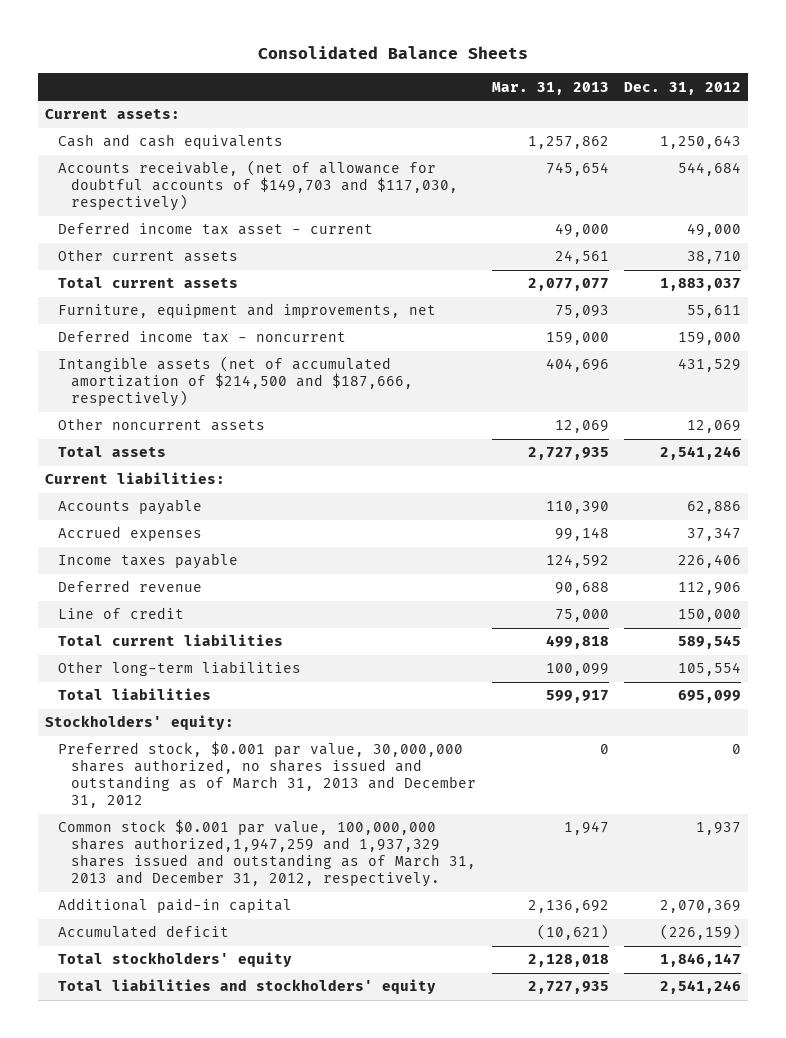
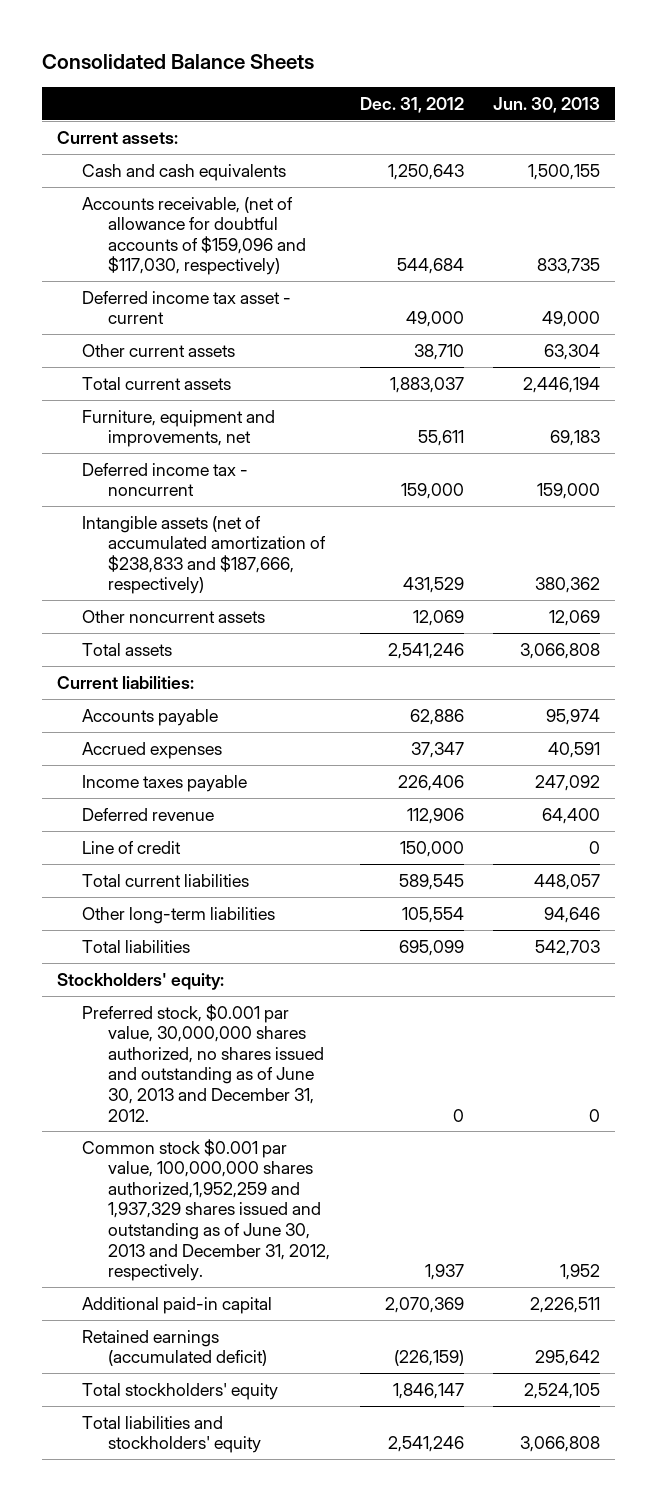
[491,81,609,95] Mar. 31, 2013 -> none
none -> [493,96,601,113] Jun. 30, 2013
[58,160,459,212] Accounts receivable, (net of allowance for doubtful accounts of $149,703 and $117,030, respectively) -> [82,196,306,276] Accounts receivable, (net of allowance for doubtful accounts of $159,096 and $117,030, respectively)
[58,356,414,408] Intangible assets (net of accumulated amortization of $214,500 and $187,666, respectively) -> [82,515,326,595] Intangible assets (net of accumulated amortization of $238,833 and $187,666, respectively)
[58,741,477,809] Preferred stock, $0.001 par value, 30,000,000 shares authorized, no shares issued and outstanding as of March 31, 2013 and December 31, 2012 -> [82,1003,324,1122] Preferred stock, $0.001 par value, 30,000,000 shares authorized, no shares issued and outstanding as of June 30, 2013 and December 31, 2012.
[58,819,477,888] Common stock $0.001 par value, 100,000,000 shares authorized,1,947,259 and 1,937,329 shares issued and outstanding as of March 31, 2013 and December 31, 2012, respectively. -> [82,1138,330,1282] Common stock $0.001 par value, 100,000,000 shares authorized,1,952,259 and 1,937,329 shares issued and outstanding as of June 30, 2013 and December 31, 2012, respectively.
[58,925,230,939] Accumulated deficit -> [82,1329,267,1367] Retained earnings (accumulated deficit)

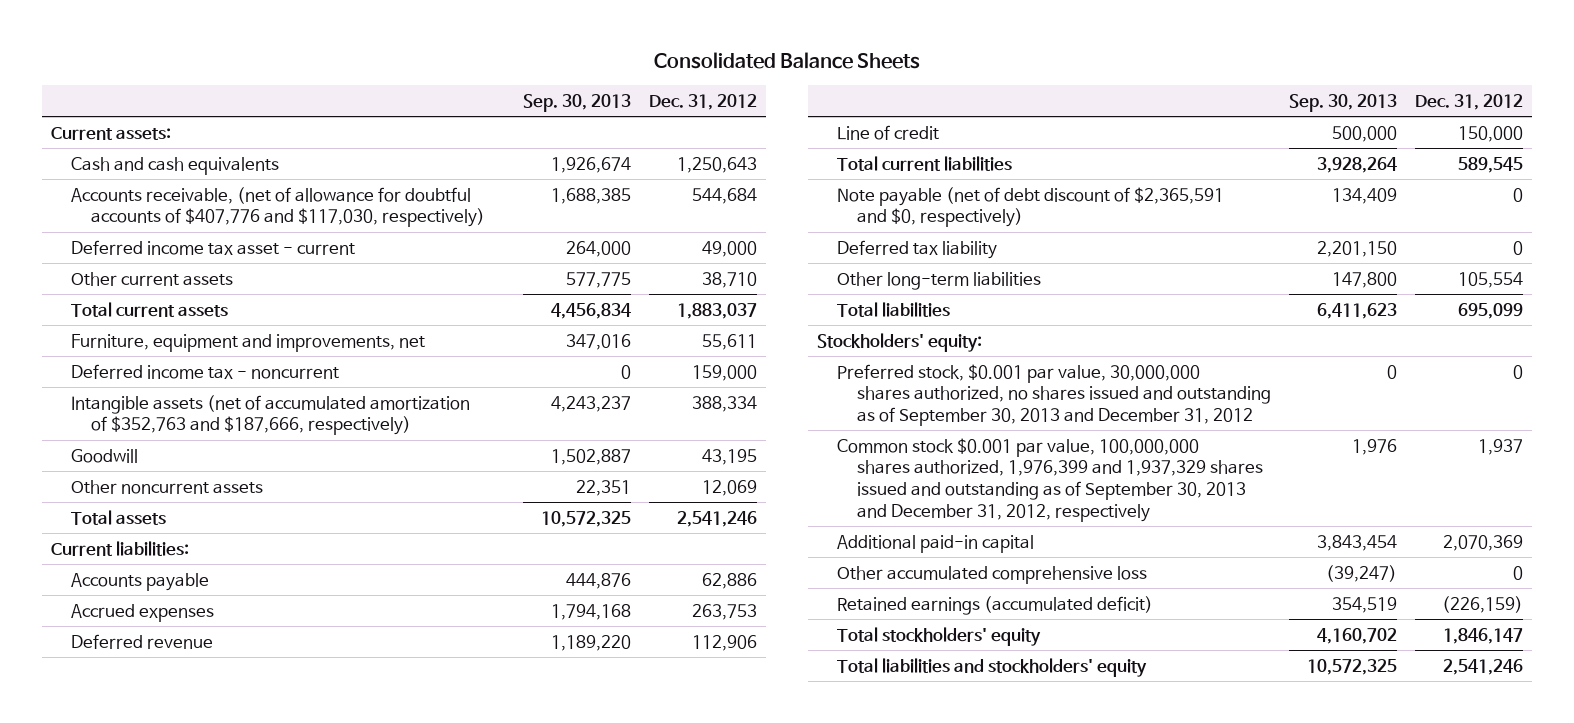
[493,96,601,113] Jun. 30, 2013 -> none
none -> [523,93,632,112] Sep. 30, 2013
[82,196,306,276] Accounts receivable, (net of allowance for doubtful accounts of $159,096 and $117,030, respectively) -> [71,186,486,228] Accounts receivable, (net of allowance for doubtful accounts of $407,776 and $117,030, respectively)
[82,515,326,595] Intangible assets (net of accumulated amortization of $238,833 and $187,666, respectively) -> [71,394,471,436] Intangible assets (net of accumulated amortization of $352,763 and $187,666, respectively)
[402,577,464,594] 431,529 -> [692,395,758,412] 388,334
none -> [71,448,139,463] Goodwill
[82,774,248,792] Income taxes payable -> none
[410,741,464,758] 37,347 -> [692,603,758,620] 263,753
none -> [837,186,1225,228] Note payable (net of debt discount of $2,365,591 and $0, respectively)
none -> [837,239,998,259] Deferred tax liability
[82,1003,324,1122] Preferred stock, $0.001 par value, 30,000,000 shares authorized, no shares issued and outstanding as of June 30, 2013 and December 31, 2012. -> [837,363,1272,426] Preferred stock, $0.001 par value, 30,000,000 shares authorized, no shares issued and outstanding as of September 30, 2013 and December 31, 2012
[82,1138,330,1282] Common stock $0.001 par value, 100,000,000 shares authorized,1,952,259 and 1,937,329 shares issued and outstanding as of June 30, 2013 and December 31, 2012, respectively. -> [837,437,1264,522] Common stock $0.001 par value, 100,000,000 shares authorized, 1,976,399 and 1,937,329 shares issued and outstanding as of September 30, 2013 and December 31, 2012, respectively
none -> [837,565,1148,584] Other accumulated comprehensive loss

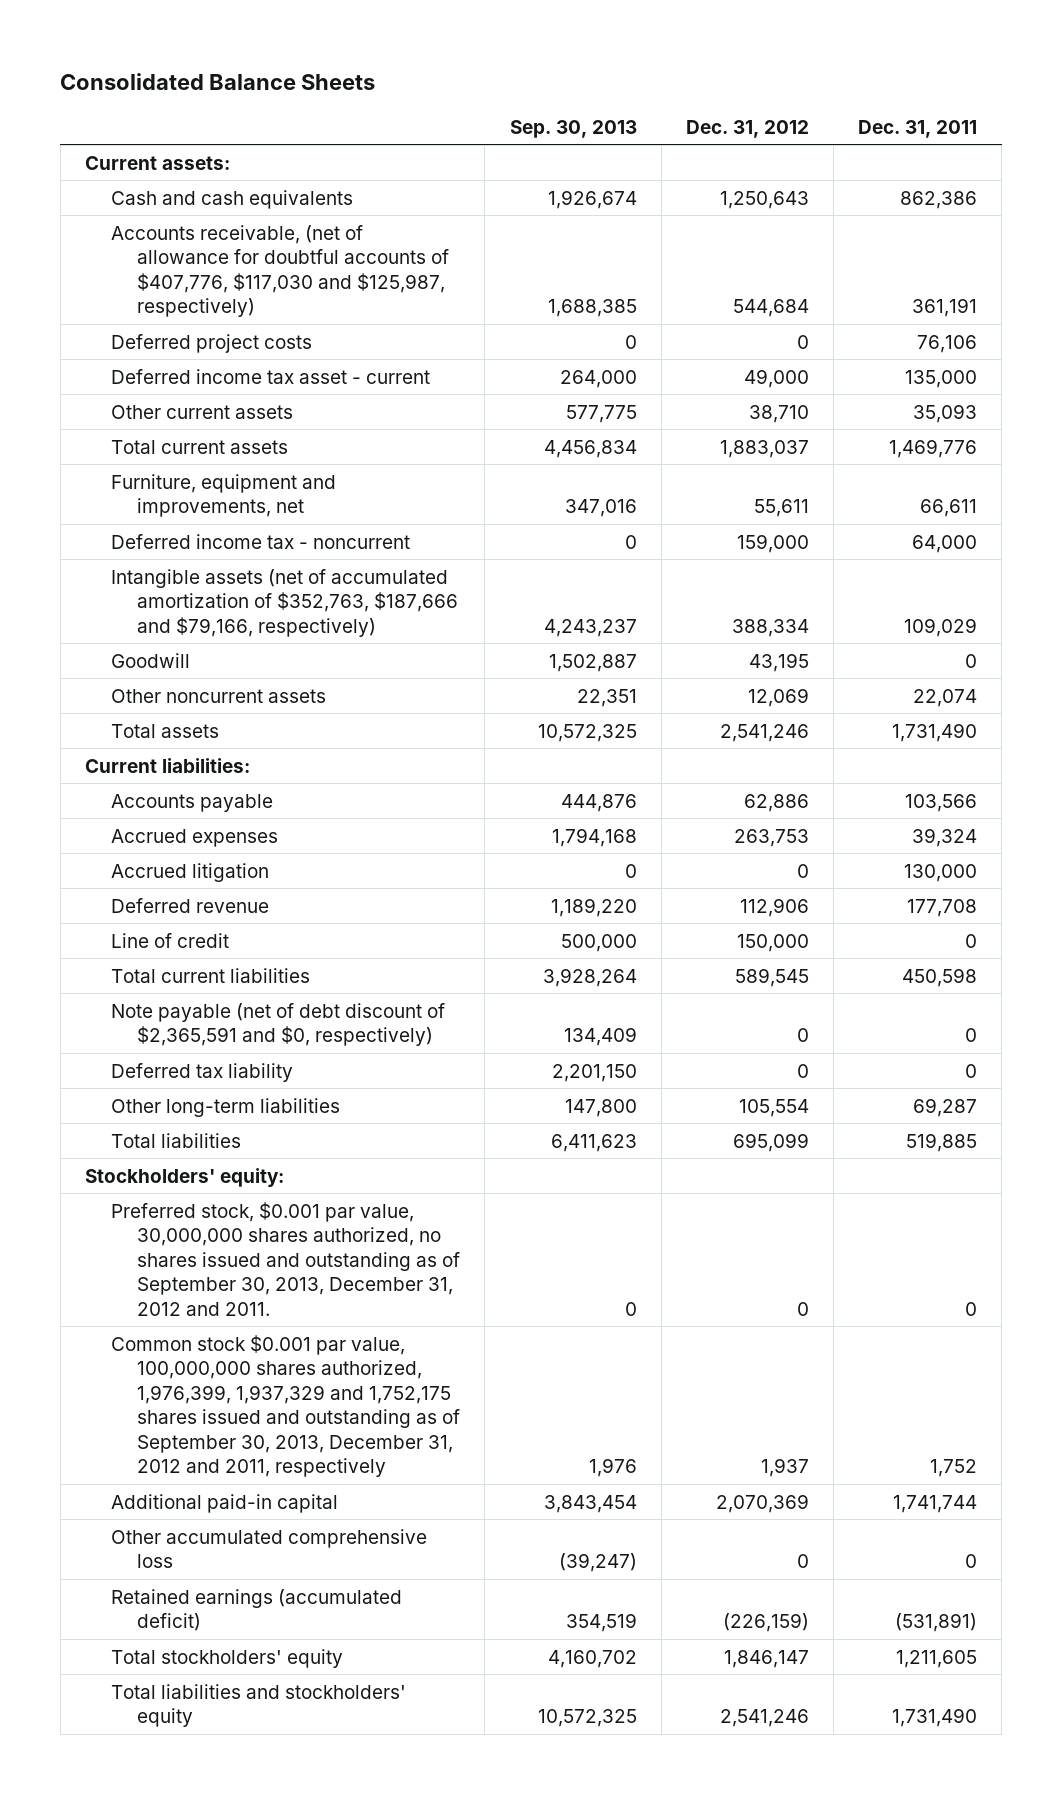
none -> [858,119,978,138] Dec. 31, 2011
[71,186,486,228] Accounts receivable, (net of allowance for doubtful accounts of $407,776 and $117,030, respectively) -> [111,224,450,318] Accounts receivable, (net of allowance for doubtful accounts of $407,776, $117,030 and $125,987, respectively)
none -> [111,333,313,353] Deferred project costs
[71,394,471,436] Intangible assets (net of accumulated amortization of $352,763 and $187,666, respectively) -> [111,568,459,637] Intangible assets (net of accumulated amortization of $352,763, $187,666 and $79,166, respectively)
none -> [111,862,270,882] Accrued litigation
[837,363,1272,426] Preferred stock, $0.001 par value, 30,000,000 shares authorized, no shares issued and outstanding as of September 30, 2013 and December 31, 2012 -> [111,1201,461,1316] Preferred stock, $0.001 par value, 30,000,000 shares authorized, no shares issued and outstanding as of September 30, 2013, December 31, 2012 and 2011.
[837,437,1264,522] Common stock $0.001 par value, 100,000,000 shares authorized, 1,976,399 and 1,937,329 shares issued and outstanding as of September 30, 2013 and December 31, 2012, respectively -> [111,1334,461,1478] Common stock $0.001 par value, 100,000,000 shares authorized, 1,976,399, 1,937,329 and 1,752,175 shares issued and outstanding as of September 30, 2013, December 31, 2012 and 2011, respectively

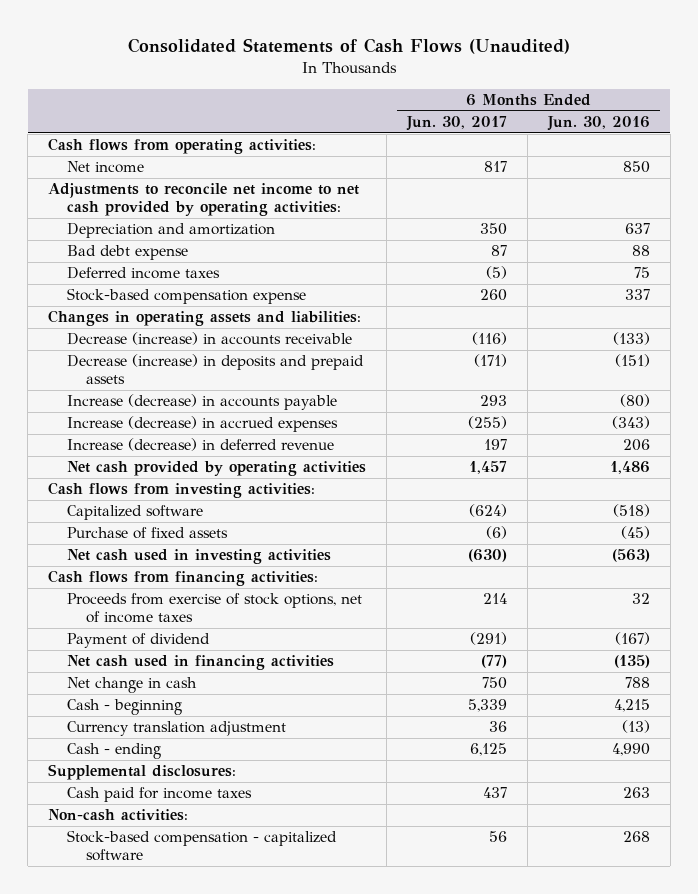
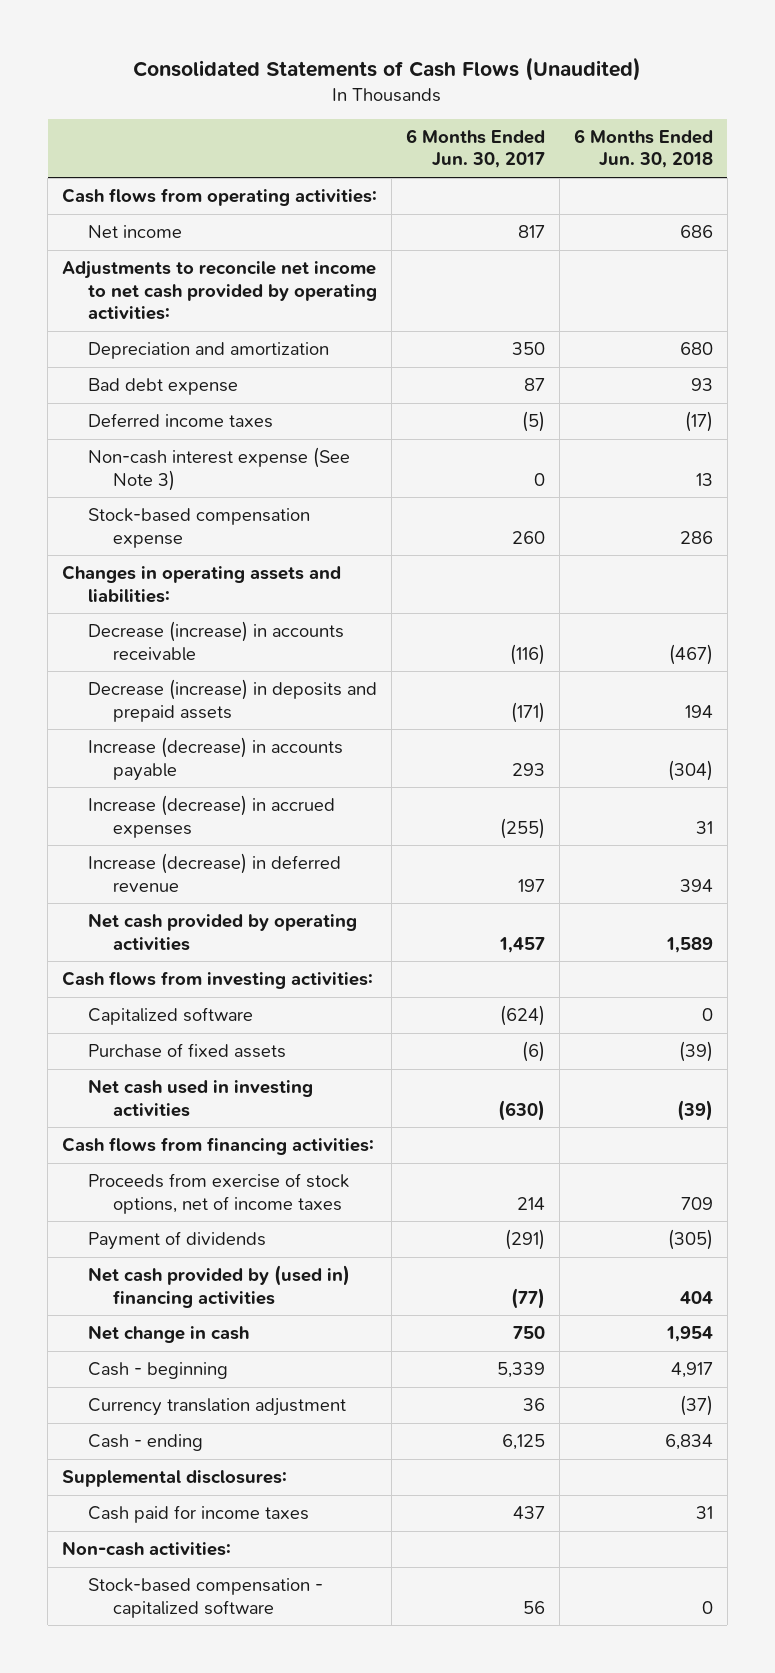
[546,115,650,131] Jun. 30, 2016 -> none
none -> [573,129,713,169] 6 Months Ended Jun. 30, 2018
none -> [87,447,350,491] Non-cash interest expense (See Note 3)
[67,633,211,649] Payment of dividend -> [87,1231,266,1251] Payment of dividends
[67,655,335,671] Net cash used in financing activities -> [87,1265,350,1308] Net cash provided by (used in) financing activities

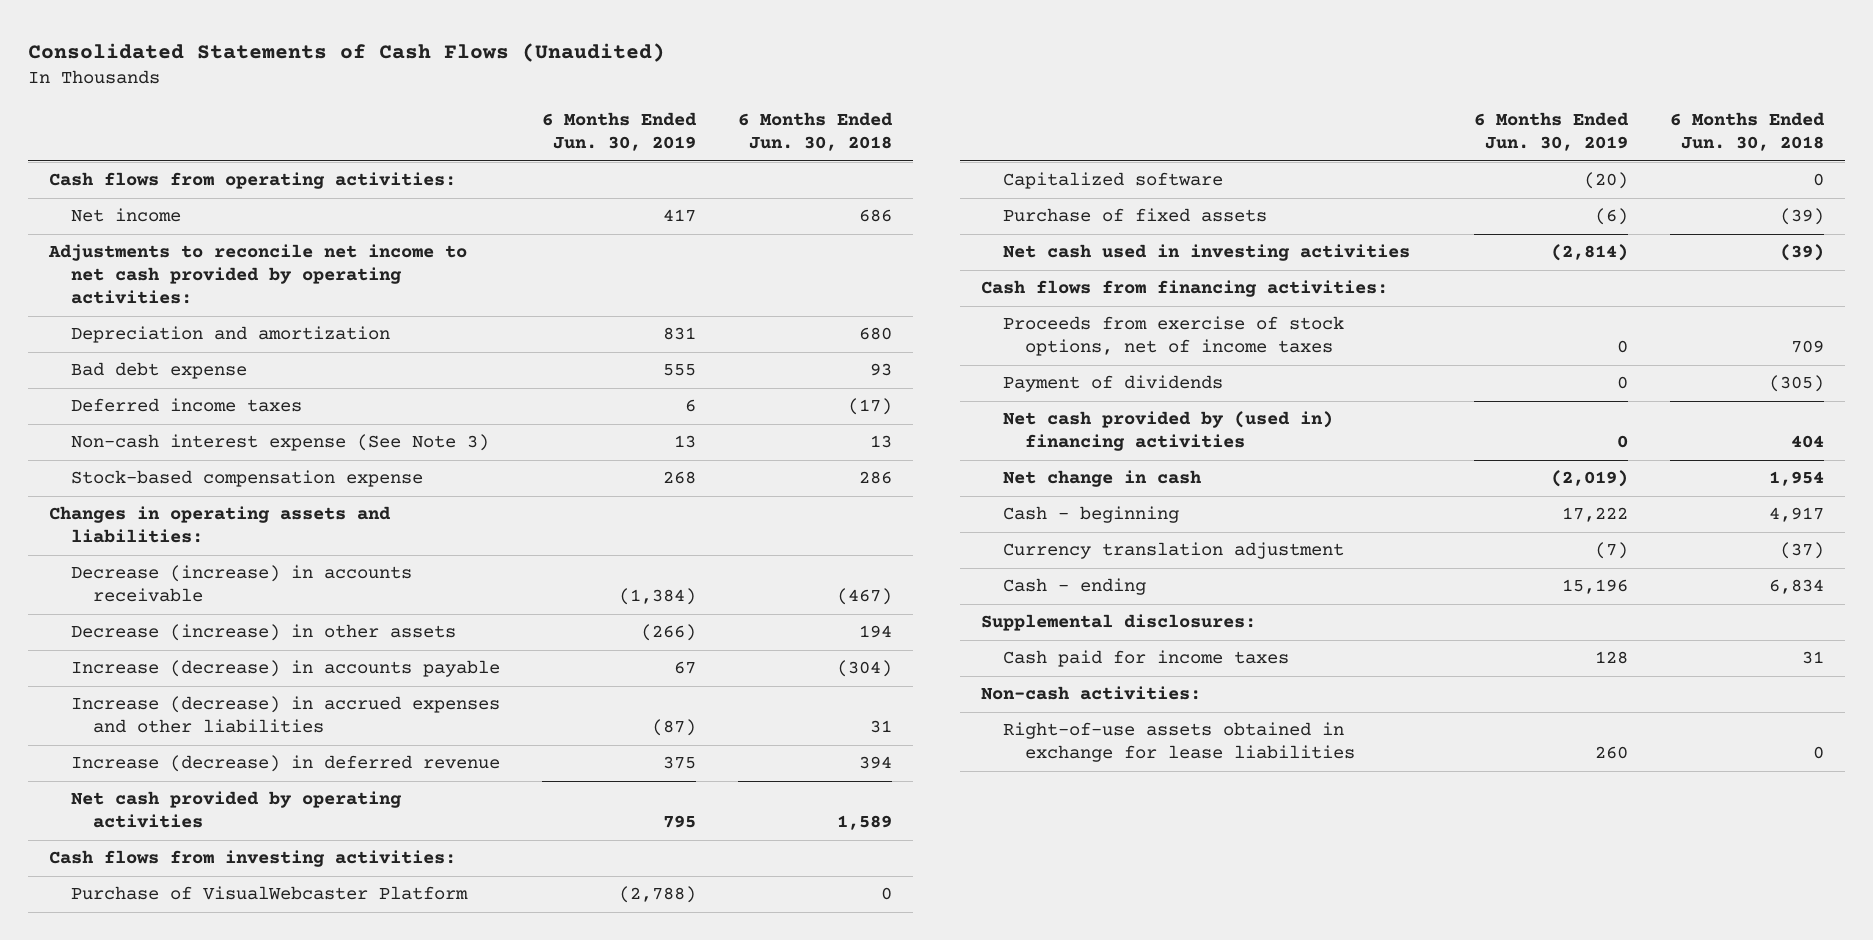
[405,129,545,169] 6 Months Ended Jun. 30, 2017 -> none
none -> [542,112,698,152] 6 Months Ended Jun. 30, 2019
[87,679,377,722] Decrease (increase) in deposits and prepaid assets -> [71,624,457,642] Decrease (increase) in other assets
[87,795,335,838] Increase (decrease) in accrued expenses -> [71,696,501,734] Increase (decrease) in accrued expenses and other liabilities
none -> [71,886,469,901] Purchase of VisualWebcaster Platform
[87,1578,323,1618] Stock-based compensation - capitalized software -> none
none -> [1003,722,1356,763] Right-of-use assets obtained in exchange for lease liabilities

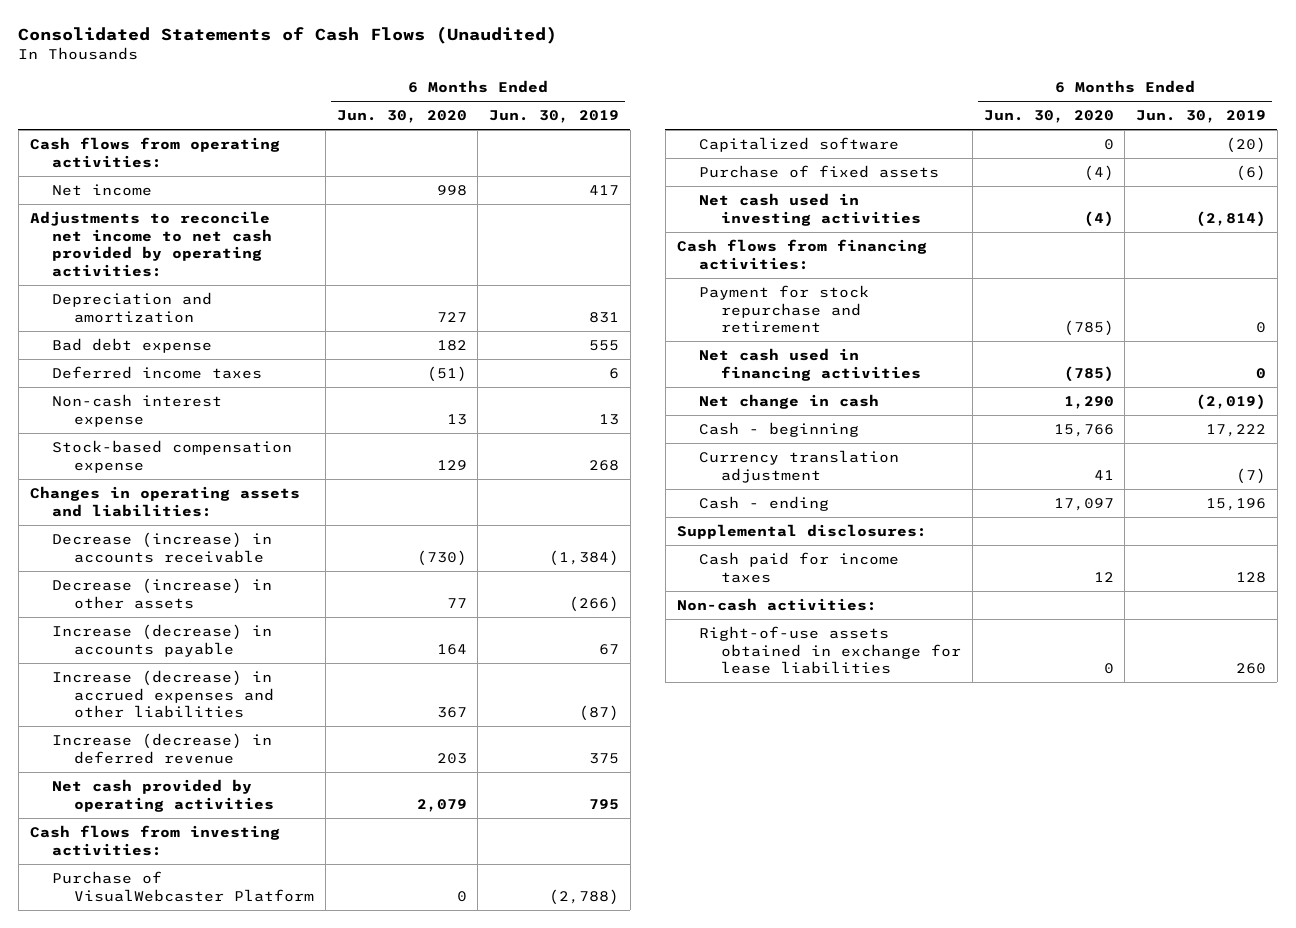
[738,112,894,152] 6 Months Ended Jun. 30, 2018 -> none
none -> [336,110,467,124] Jun. 30, 2020
[71,434,490,452] Non-cash interest expense (See Note 3) -> [51,393,222,427] Non-cash interest expense
[1003,316,1345,357] Proceeds from exercise of stock options, net of income taxes -> none
[1003,375,1224,393] Payment of dividends -> none
none -> [698,284,869,334] Payment for stock repurchase and retirement
[1003,411,1334,452] Net cash provided by (used in) financing activities -> [698,347,922,381] Net cash used in financing activities

